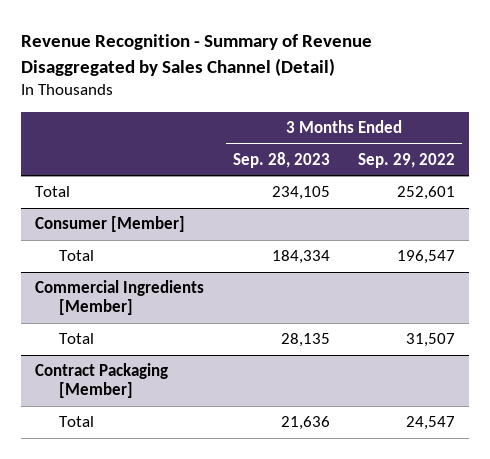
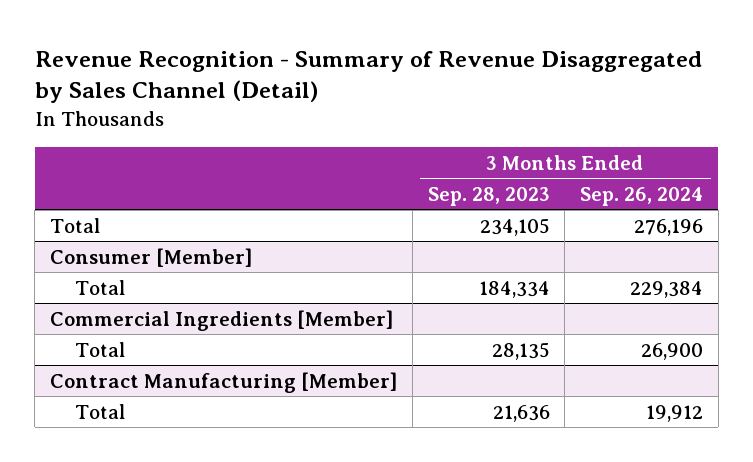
[358,152,456,168] Sep. 29, 2022 -> none
none -> [580,186,704,206] Sep. 26, 2024
[35,363,169,399] Contract Packaging [Member] -> [49,371,397,393] Contract Manufacturing [Member]

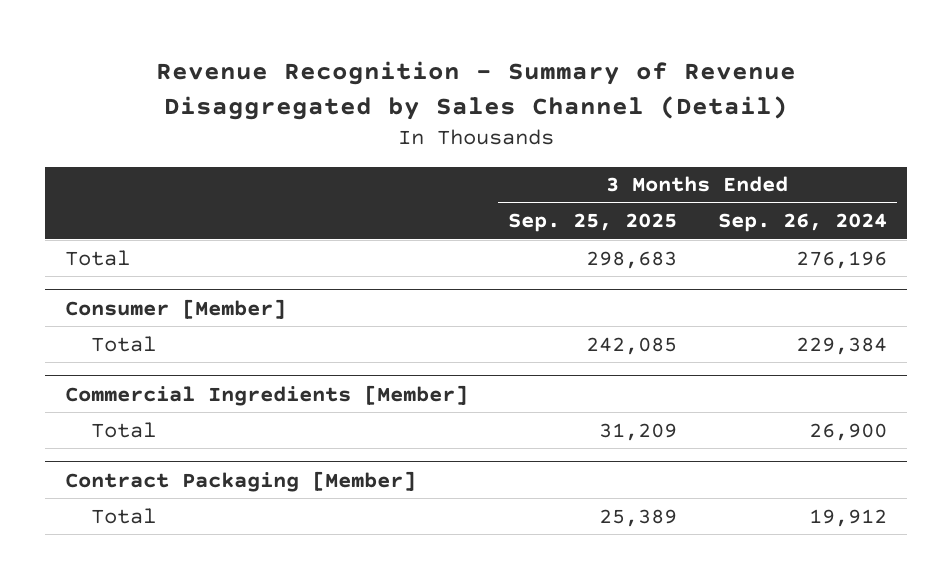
[427,186,550,206] Sep. 28, 2023 -> none
none -> [508,213,678,233] Sep. 25, 2025
[49,371,397,393] Contract Manufacturing [Member] -> [64,470,416,492] Contract Packaging [Member]

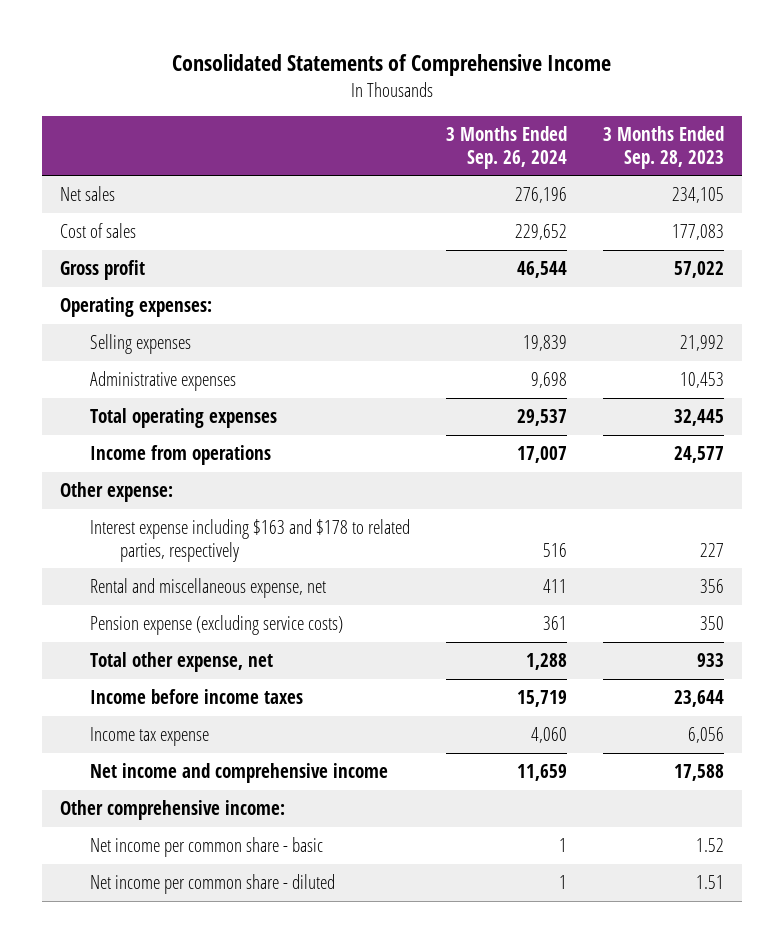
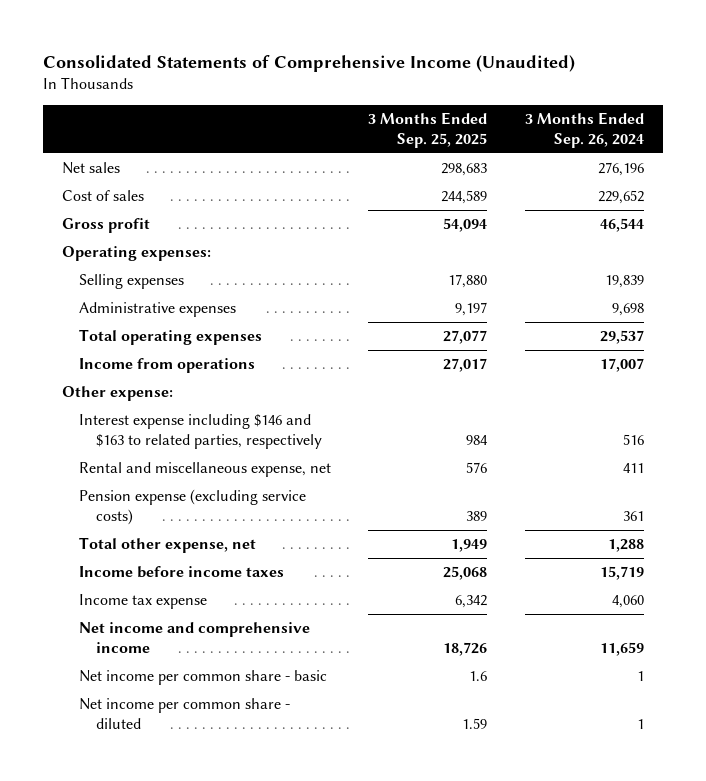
[172,54,612,77] Consolidated Statements of Comprehensive Income -> [43,54,576,72] Consolidated Statements of Comprehensive Income (Unaudited)
[603,125,725,169] 3 Months Ended Sep. 28, 2023 -> none
none -> [368,111,488,148] 3 Months Ended Sep. 25, 2025
[89,519,410,562] Interest expense including $163 and $178 to related parties, respectively -> [79,414,323,450] Interest expense including $146 and $163 to related parties, respectively
[60,800,286,821] Other comprehensive income: -> none

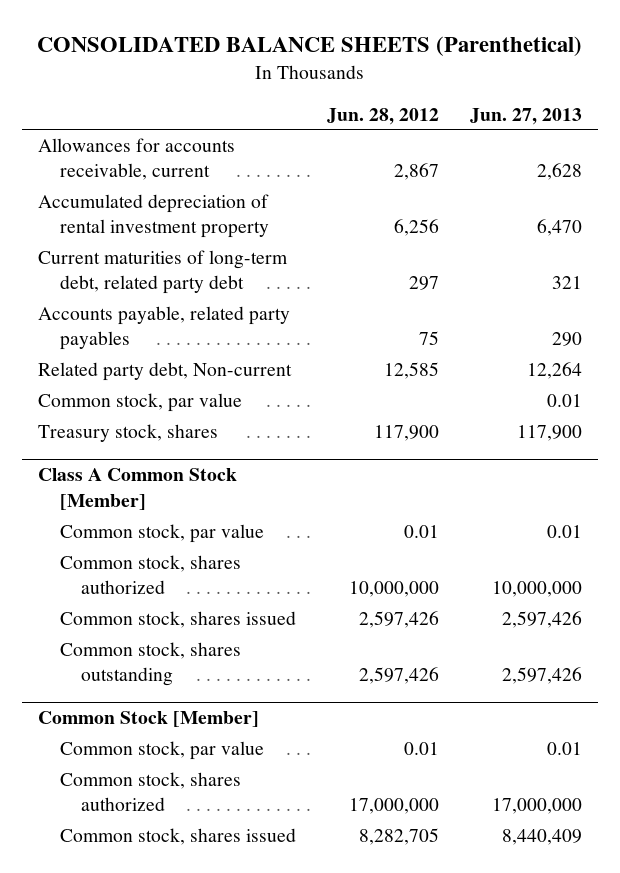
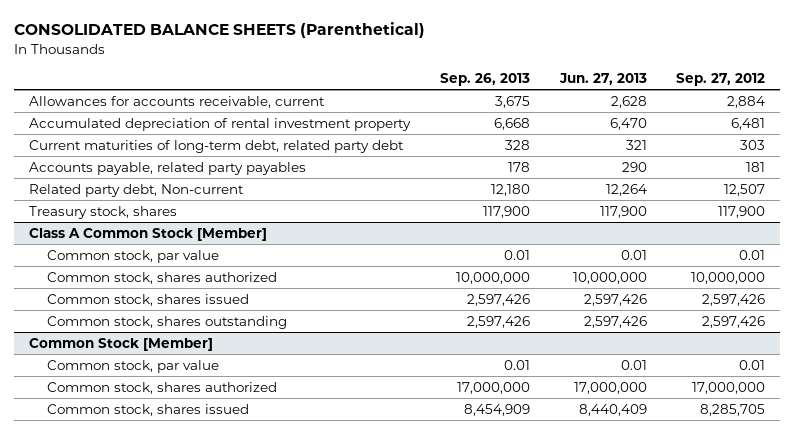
[326,107,439,125] Jun. 28, 2012 -> none
none -> [439,72,530,86] Sep. 26, 2013
none -> [676,72,766,86] Sep. 27, 2012
[37,392,242,412] Common stock, par value -> none

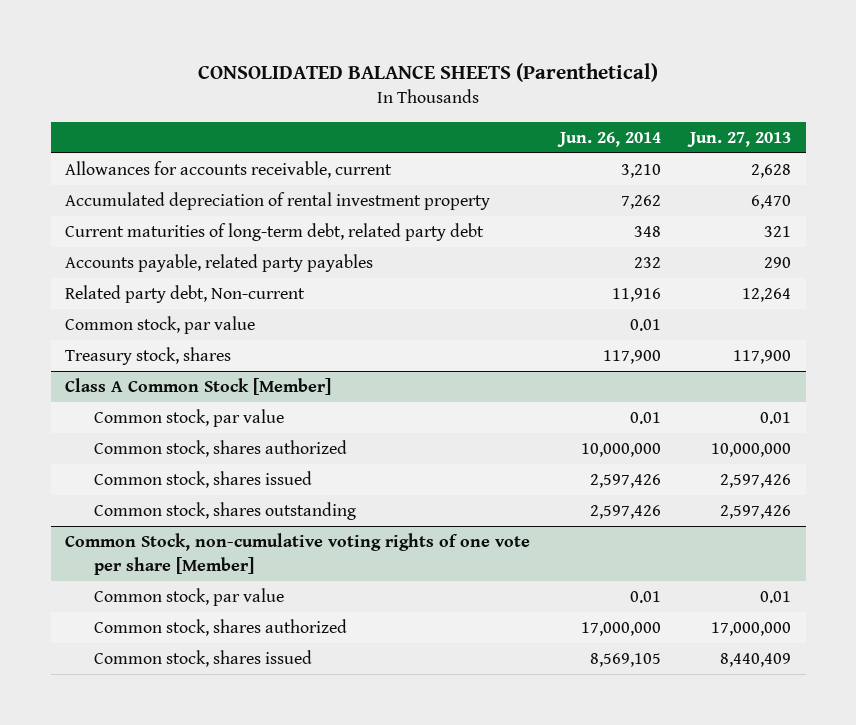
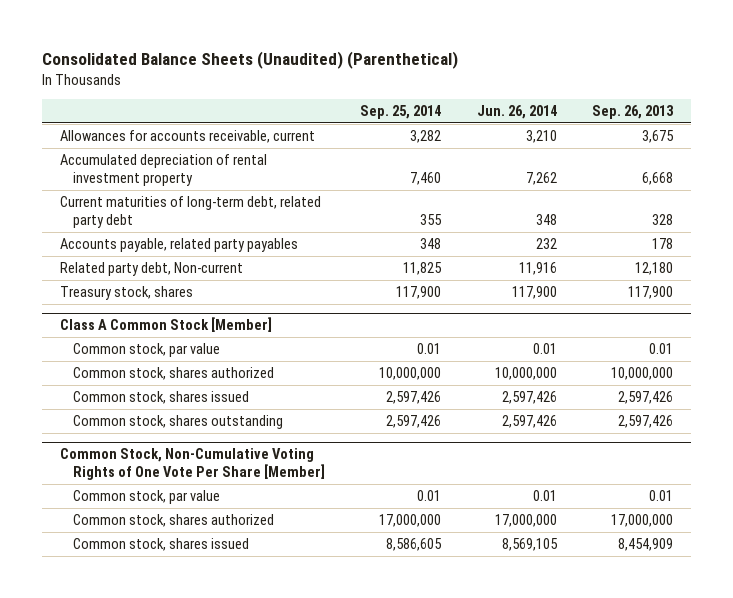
[198,62,659,82] CONSOLIDATED BALANCE SHEETS (Parenthetical) -> [42,50,459,69] Consolidated Balance Sheets (Unaudited) (Parenthetical)
[687,131,792,147] Jun. 27, 2013 -> none
none -> [360,105,442,120] Sep. 25, 2014
none -> [592,105,675,120] Sep. 26, 2013
[65,316,256,335] Common stock, par value -> none
[65,533,531,575] Common Stock, non-cumulative voting rights of one vote per share [Member] -> [59,448,325,481] Common Stock, Non-Cumulative Voting Rights of One Vote Per Share [Member]

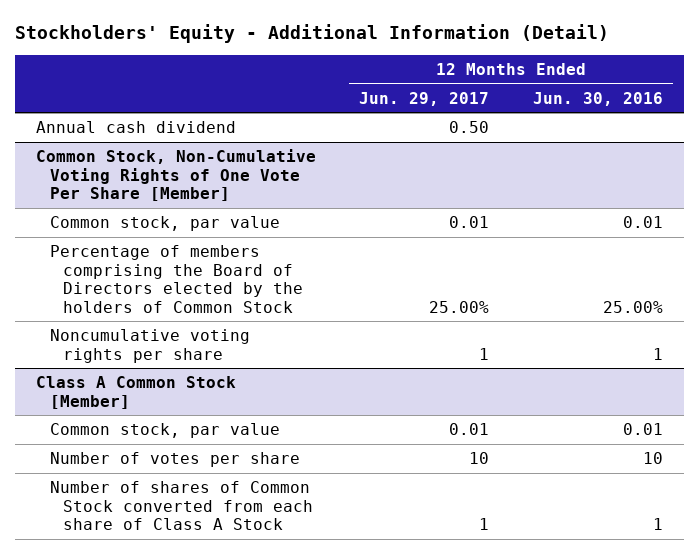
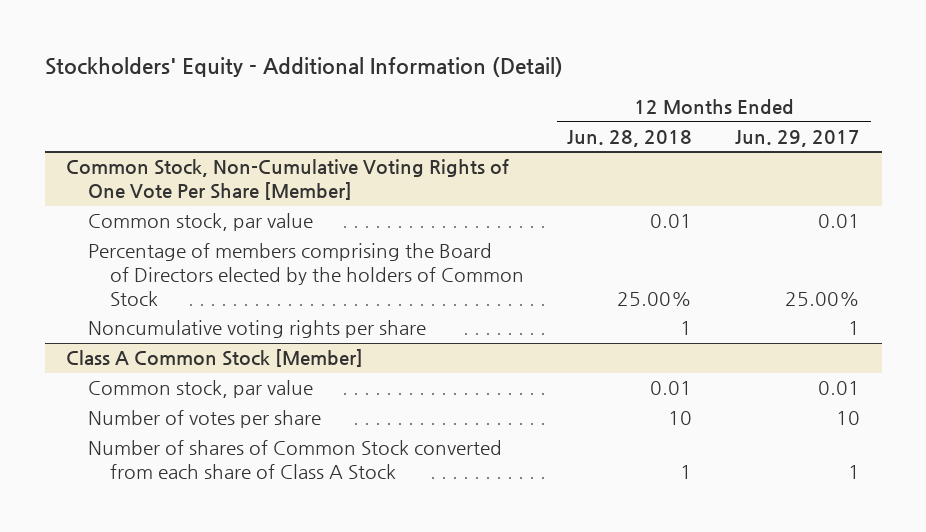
[532,91,663,106] Jun. 30, 2016 -> none
none -> [567,129,693,147] Jun. 28, 2018
[36,121,237,134] Annual cash dividend -> none

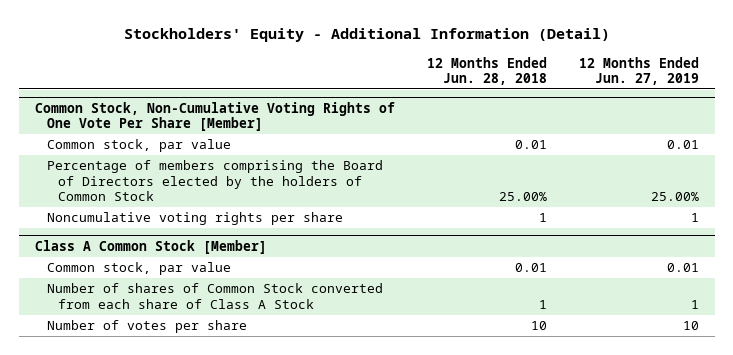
[735,129,861,147] Jun. 29, 2017 -> none
none -> [578,56,699,85] 12 Months Ended Jun. 27, 2019
[88,410,322,429] Number of votes per share -> [46,320,247,334] Number of votes per share

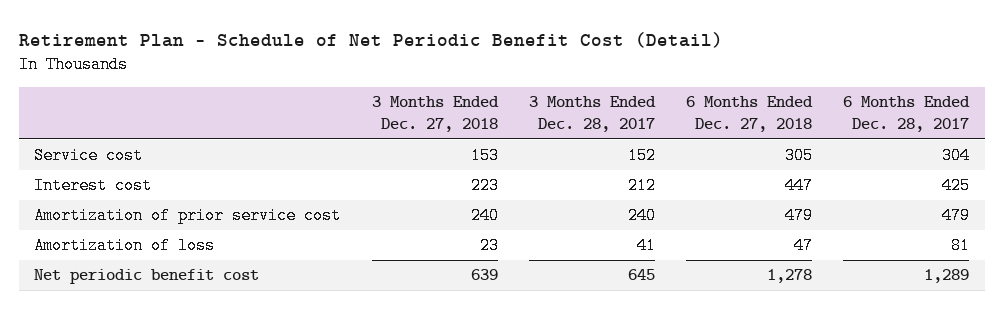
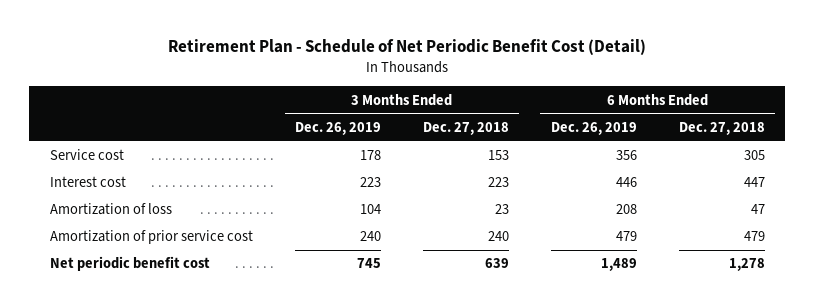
[528,96,656,133] 3 Months Ended Dec. 28, 2017 -> none
[843,96,971,133] 6 Months Ended Dec. 28, 2017 -> none
none -> [295,121,382,135] Dec. 26, 2019
none -> [550,121,637,135] Dec. 26, 2019
[34,207,342,225] Amortization of prior service cost -> [50,230,254,245] Amortization of prior service cost

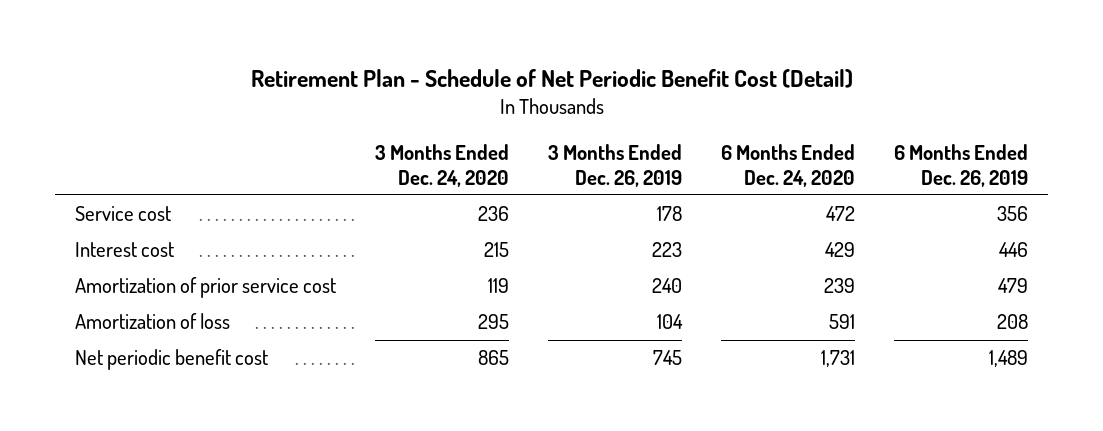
[422,121,509,135] Dec. 27, 2018 -> none
[678,121,765,135] Dec. 27, 2018 -> none
none -> [374,143,509,187] 3 Months Ended Dec. 24, 2020
none -> [721,143,856,187] 6 Months Ended Dec. 24, 2020
[50,203,173,216] Amortization of loss -> [74,313,230,330] Amortization of loss

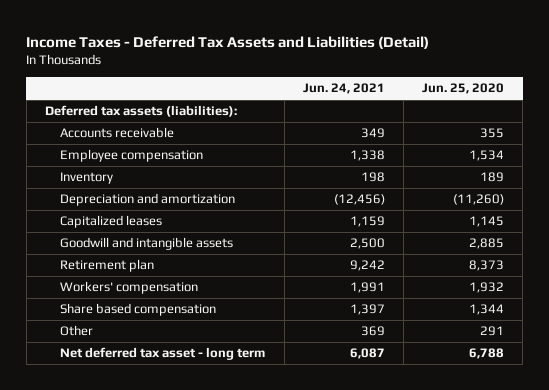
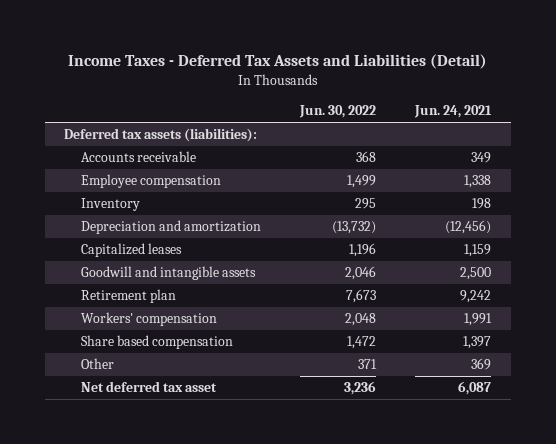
[422,83,505,95] Jun. 25, 2020 -> none
none -> [299,105,377,119] Jun. 30, 2022
[60,347,266,361] Net deferred tax asset - long term -> [81,381,218,393] Net deferred tax asset

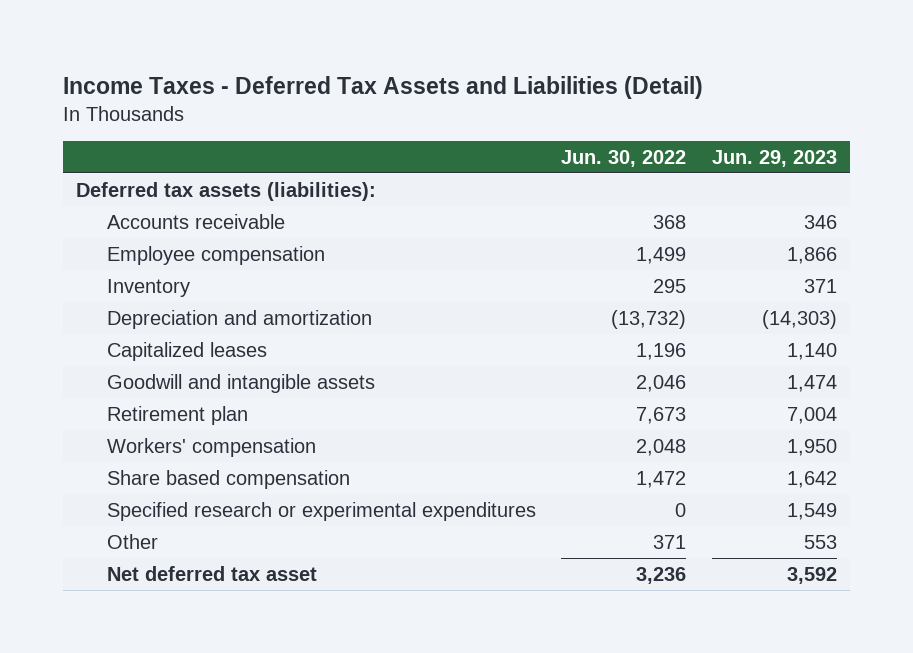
[414,105,493,119] Jun. 24, 2021 -> none
none -> [712,149,838,167] Jun. 29, 2023
none -> [106,501,536,521] Specified research or experimental expenditures

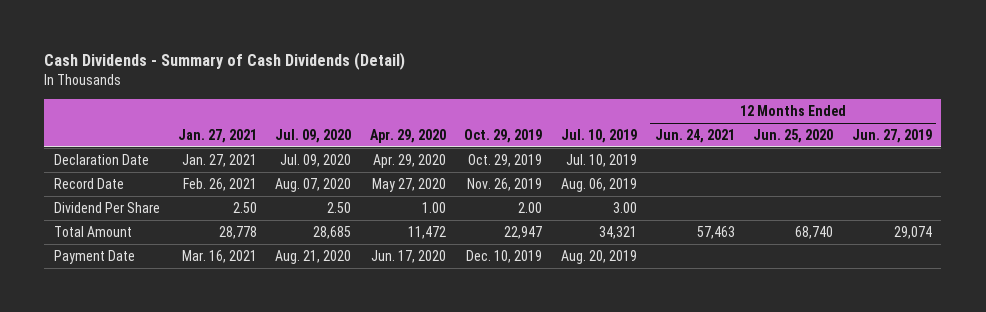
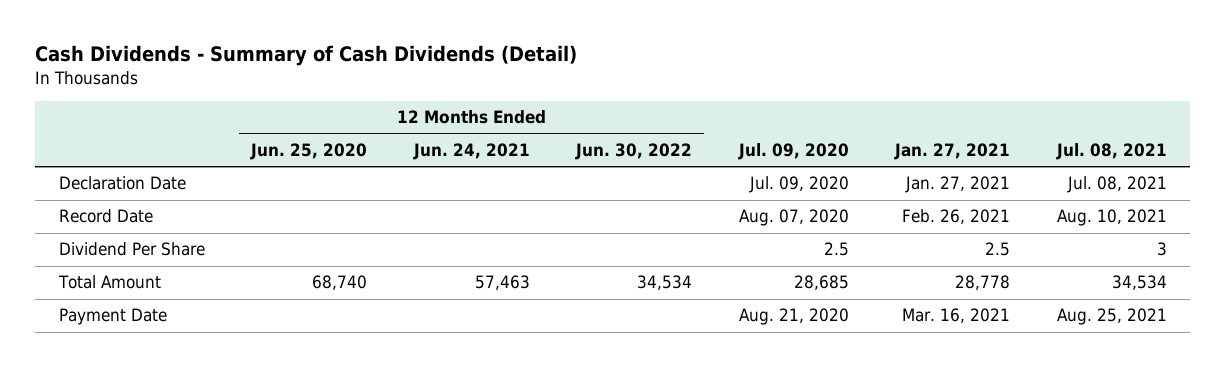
[369,129,446,144] Apr. 29, 2020 -> none
[464,129,543,144] Oct. 29, 2019 -> none
[560,129,637,144] Jul. 10, 2019 -> none
[851,129,932,144] Jun. 27, 2019 -> none
none -> [575,142,693,160] Jun. 30, 2022
none -> [1055,142,1167,160] Jul. 08, 2021
[233,201,258,213] 2.50 -> [985,242,1011,257] 2.5
[327,201,352,213] 2.50 -> [823,242,849,257] 2.5

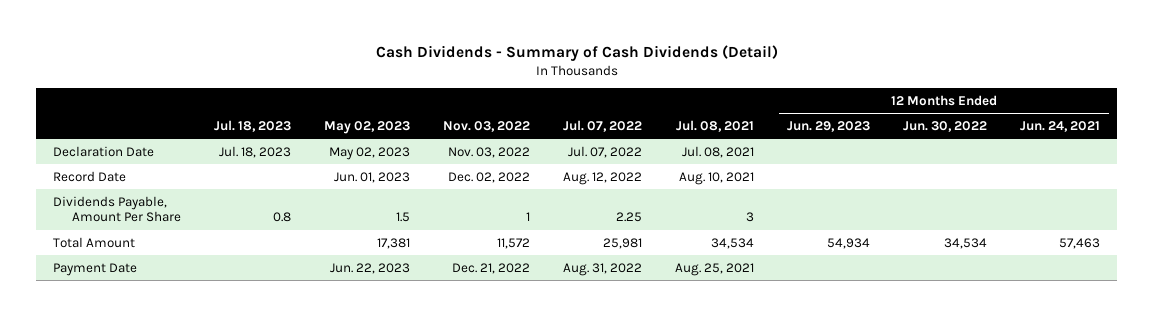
[250,142,368,160] Jun. 25, 2020 -> none
[737,142,849,160] Jul. 09, 2020 -> none
[894,142,1011,160] Jan. 27, 2021 -> none
none -> [213,119,291,132] Jul. 18, 2023
none -> [323,120,410,134] May 02, 2023
none -> [442,120,530,132] Nov. 03, 2022
none -> [563,119,643,132] Jul. 07, 2022
none -> [787,120,871,132] Jun. 29, 2023
[58,242,205,257] Dividend Per Share -> [52,195,181,223] Dividends Payable, Amount Per Share

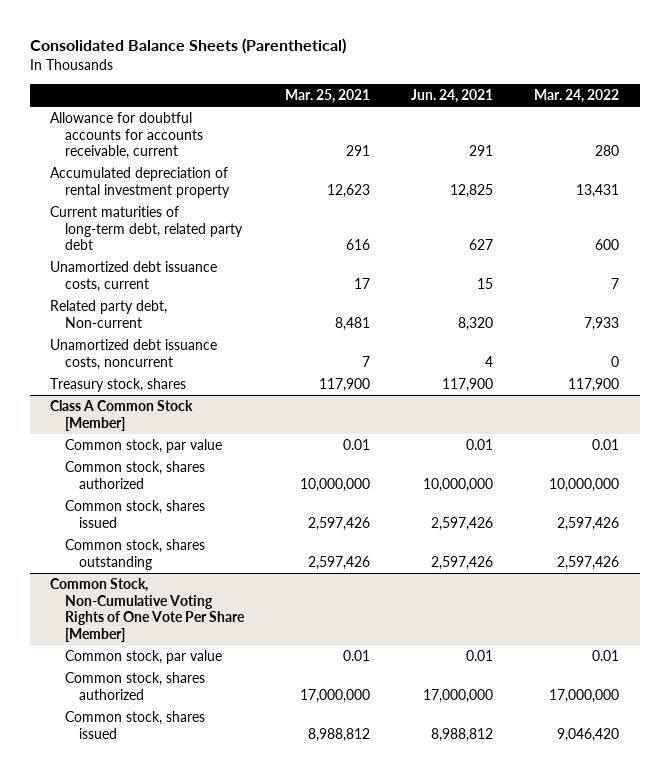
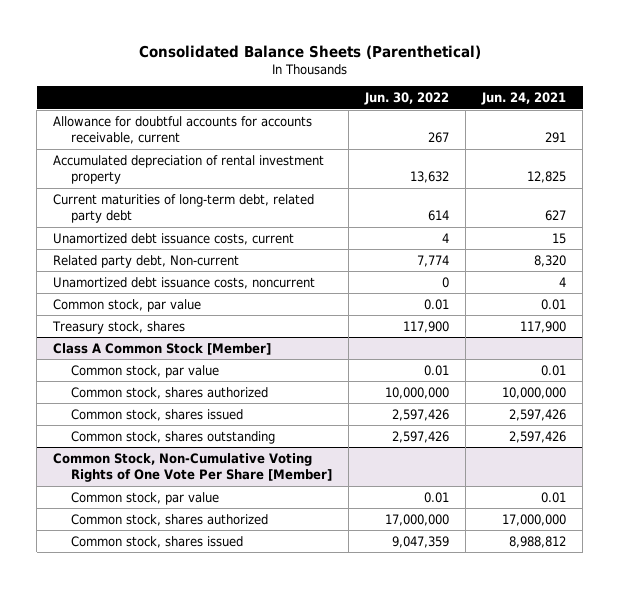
[284,89,370,104] Mar. 25, 2021 -> none
[533,89,619,104] Mar. 24, 2022 -> none
none -> [364,92,450,106] Jun. 30, 2022
none -> [53,298,202,312] Common stock, par value

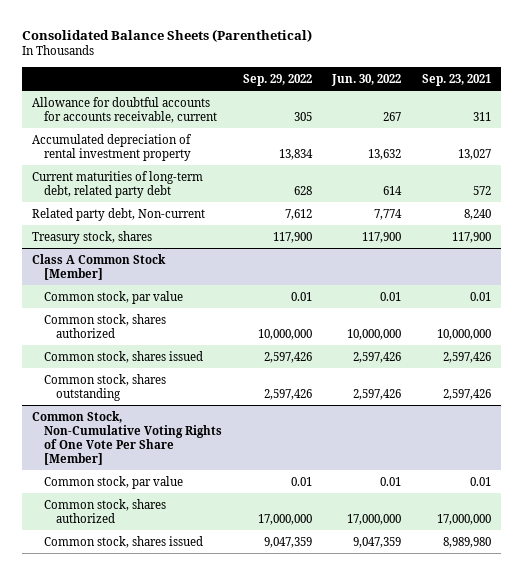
[481,92,567,106] Jun. 24, 2021 -> none
none -> [242,73,312,86] Sep. 29, 2022
none -> [421,73,491,86] Sep. 23, 2021
[53,232,295,245] Unamortized debt issuance costs, current -> none
[53,276,316,289] Unamortized debt issuance costs, noncurrent -> none
[53,298,202,312] Common stock, par value -> none

